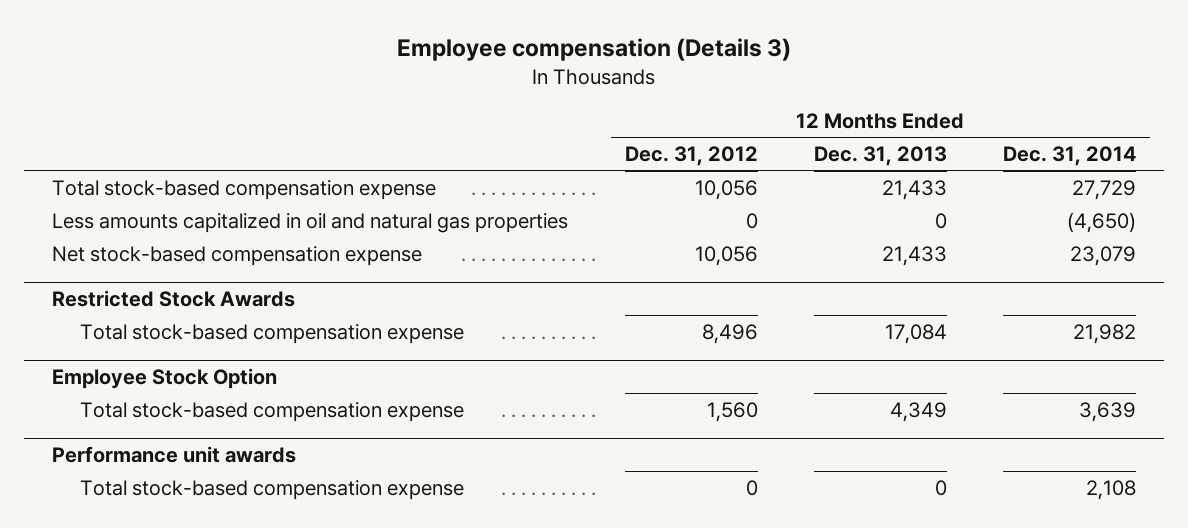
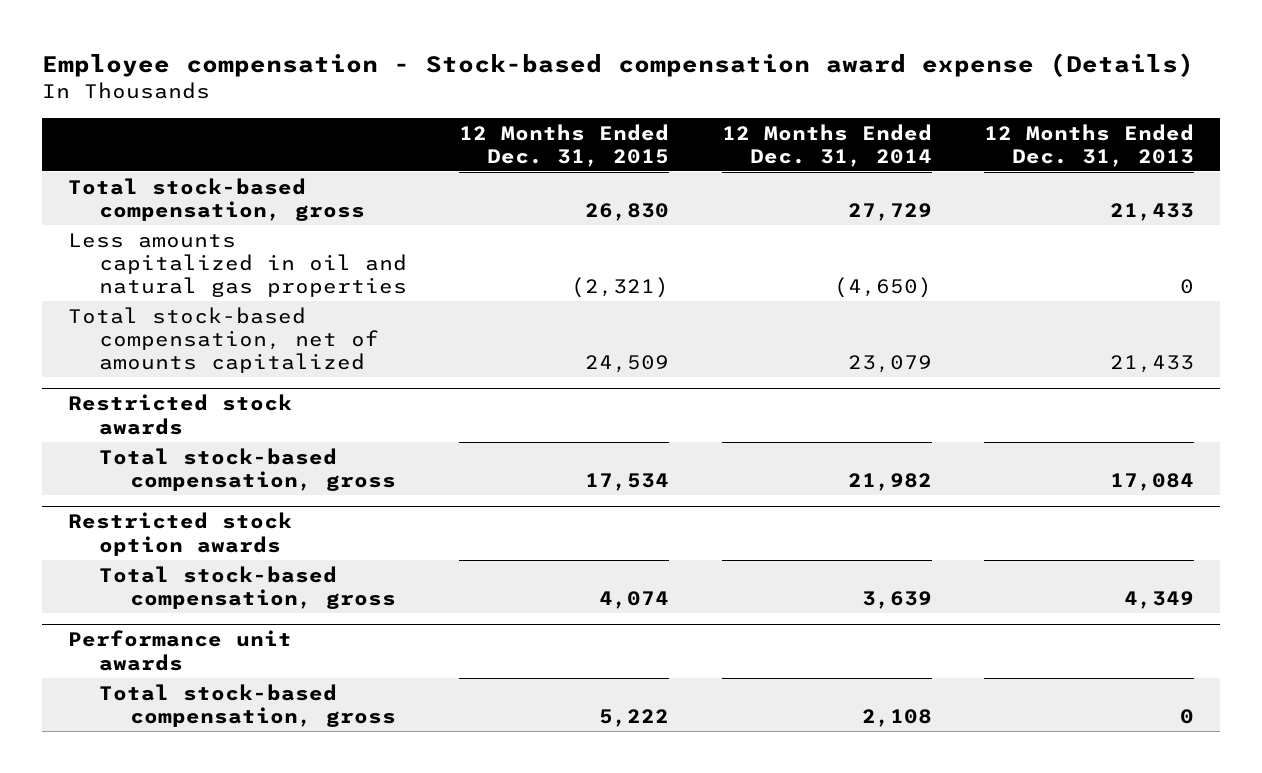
[397,38,792,62] Employee compensation (Details 3) -> [41,53,1194,78] Employee compensation - Stock-based compensation award expense (Details)
[624,146,758,167] Dec. 31, 2012 -> none
none -> [459,123,670,167] 12 Months Ended Dec. 31, 2015
[52,179,437,200] Total stock-based compensation expense -> [68,177,365,221] Total stock-based compensation, gross
[52,245,423,266] Net stock-based compensation expense -> [68,306,379,374] Total stock-based compensation, net of amounts capitalized
[52,289,296,307] Restricted Stock Awards -> [68,394,293,435] Restricted stock awards
[80,323,465,344] Total stock-based compensation expense -> [98,447,396,491] Total stock-based compensation, gross
[52,367,278,389] Employee Stock Option -> [68,512,293,556] Restricted stock option awards
[80,401,465,422] Total stock-based compensation expense -> [98,565,396,609] Total stock-based compensation, gross
[80,479,465,500] Total stock-based compensation expense -> [98,683,396,727] Total stock-based compensation, gross

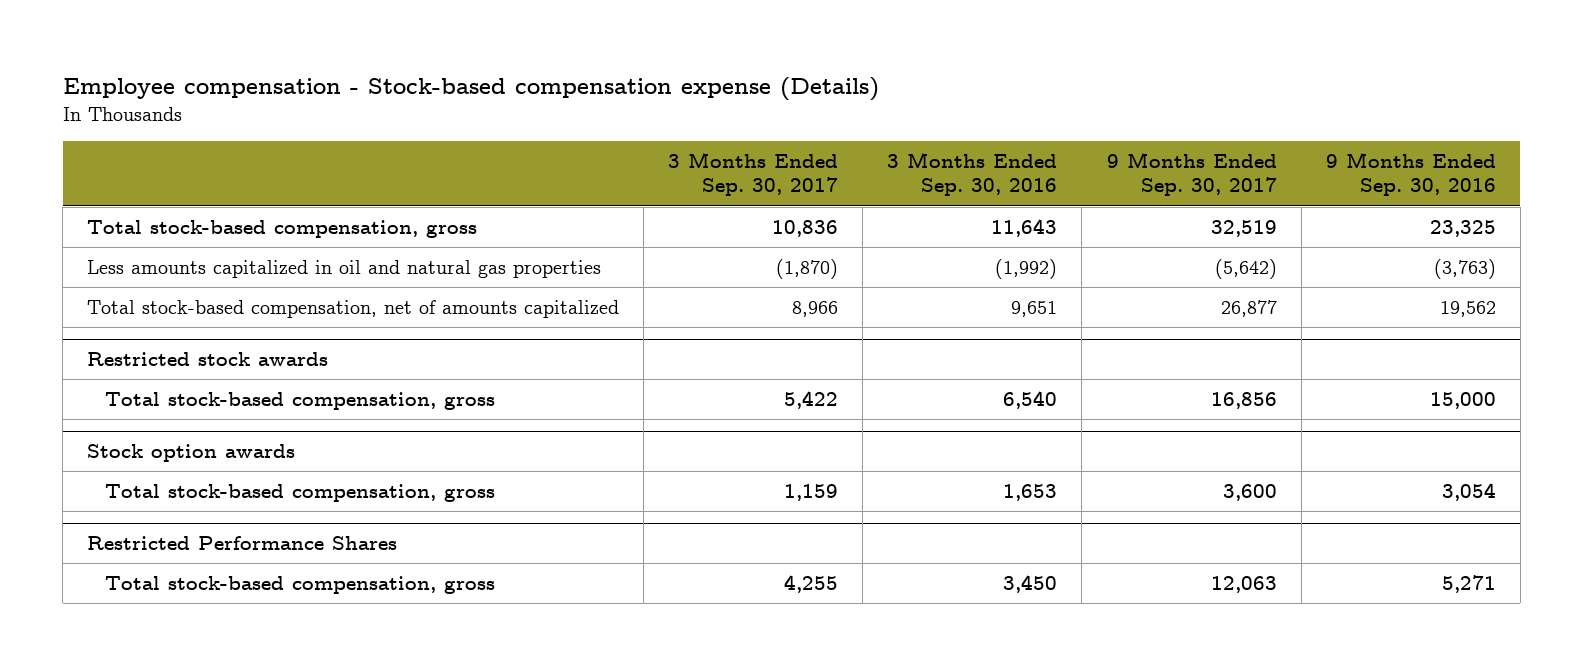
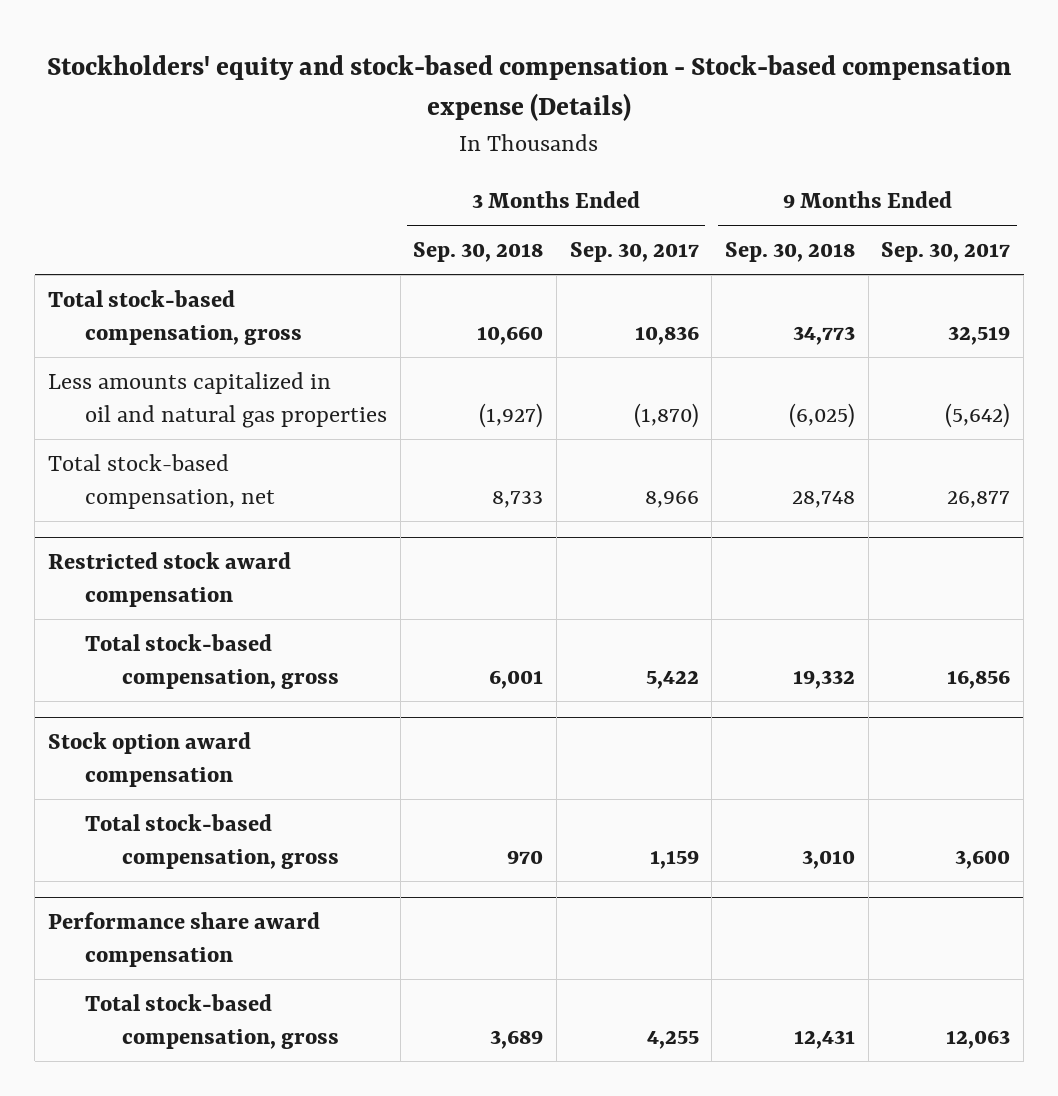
[62,76,879,101] Employee compensation - Stock-based compensation expense (Details) -> [47,55,1012,122] Stockholders' equity and stock-based compensation - Stock-based compensation expense (Details)
[887,151,1058,197] 3 Months Ended Sep. 30, 2016 -> none
[1325,151,1496,197] 9 Months Ended Sep. 30, 2016 -> none
none -> [413,242,544,263] Sep. 30, 2018
none -> [725,242,856,263] Sep. 30, 2018
[87,299,620,318] Total stock-based compensation, net of amounts capitalized -> [47,453,276,509] Total stock-based compensation, net
[87,352,329,367] Restricted stock awards -> [47,552,291,608] Restricted stock award compensation
[87,444,296,463] Stock option awards -> [47,732,251,788] Stock option award compensation
[87,536,398,551] Restricted Performance Shares -> [47,912,320,968] Performance share award compensation

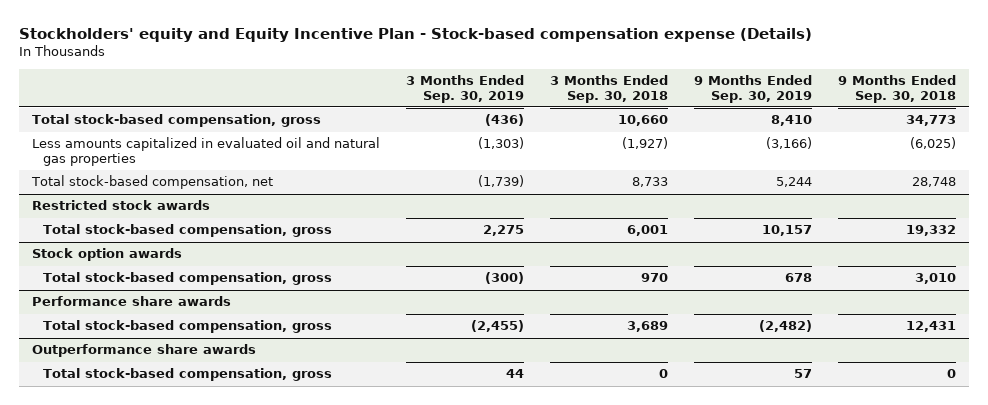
[47,55,1012,122] Stockholders' equity and stock-based compensation - Stock-based compensation expense (Details) -> [19,27,813,42] Stockholders' equity and Equity Incentive Plan - Stock-based compensation expense (Details)
[569,242,699,263] Sep. 30, 2017 -> none
[881,242,1011,263] Sep. 30, 2017 -> none
none -> [405,74,524,103] 3 Months Ended Sep. 30, 2019
none -> [693,74,812,103] 9 Months Ended Sep. 30, 2019
[47,371,388,428] Less amounts capitalized in oil and natural gas properties -> [32,137,381,167] Less amounts capitalized in evaluated oil and natural gas properties
[47,552,291,608] Restricted stock award compensation -> [32,200,211,211] Restricted stock awards
[47,732,251,788] Stock option award compensation -> [32,248,183,262] Stock option awards
[47,912,320,968] Performance share award compensation -> [32,296,232,307] Performance share awards
none -> [32,344,257,358] Outperformance share awards
none -> [43,368,333,382] Total stock-based compensation, gross

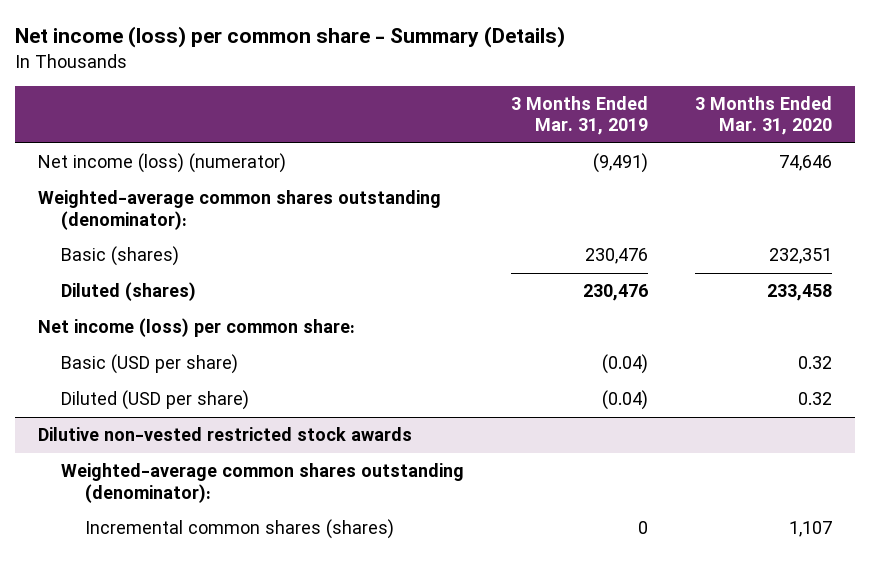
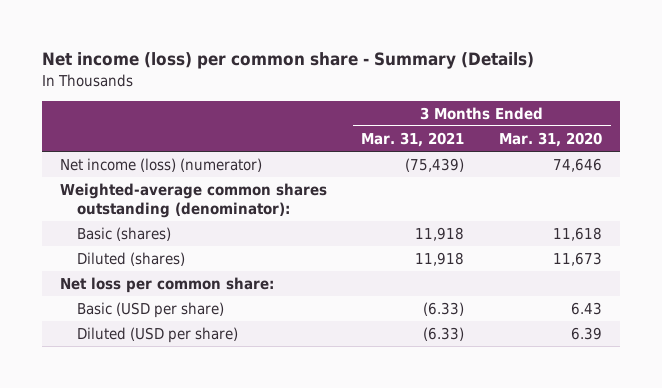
[511,95,649,136] 3 Months Ended Mar. 31, 2019 -> none
none -> [361,132,465,148] Mar. 31, 2021
[38,427,413,442] Dilutive non-vested restricted stock awards -> none
[61,463,465,503] Weighted-average common shares outstanding (denominator): -> none
[84,519,394,540] Incremental common shares (shares) -> none
[768,248,832,265] 232,351 -> [553,227,603,242] 11,618
[766,284,832,302] 233,458 -> [553,252,603,267] 11,673
[38,318,356,338] Net income (loss) per common share: -> [59,277,274,294] Net loss per common share:
[797,356,832,370] 0.32 -> [571,302,603,316] 6.43
[797,392,832,406] 0.32 -> [571,327,603,341] 6.39

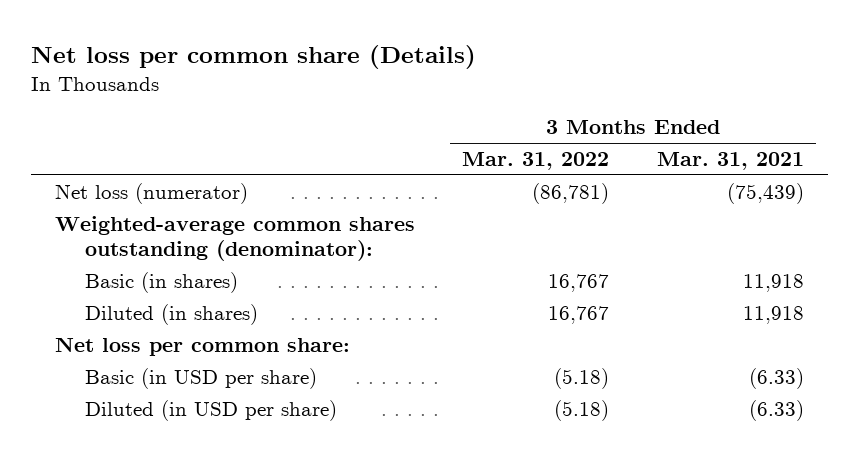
[42,52,535,70] Net income (loss) per common share - Summary (Details) -> [31,45,477,70] Net loss per common share (Details)
[499,132,603,148] Mar. 31, 2020 -> none
none -> [462,151,610,170] Mar. 31, 2022
[59,158,262,173] Net income (loss) (numerator) -> [54,182,248,204] Net loss (numerator)
[77,227,172,242] Basic (shares) -> [85,271,239,293] Basic (in shares)
[77,252,186,267] Diluted (shares) -> [85,303,259,325] Diluted (in shares)
[77,302,225,319] Basic (USD per share) -> [85,367,318,389] Basic (in USD per share)
[77,327,239,344] Diluted (USD per share) -> [85,399,338,421] Diluted (in USD per share)

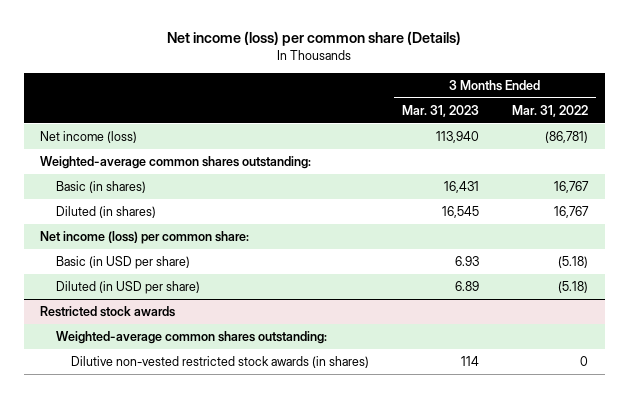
[31,45,477,70] Net loss per common share (Details) -> [167,31,462,47] Net income (loss) per common share (Details)
[656,151,804,170] Mar. 31, 2021 -> none
none -> [402,104,480,117] Mar. 31, 2023
[54,182,248,204] Net loss (numerator) -> [40,130,138,143] Net income (loss)
[54,215,415,262] Weighted-average common shares outstanding (denominator): -> [40,155,312,169] Weighted-average common shares outstanding:
[54,336,350,356] Net loss per common share: -> [40,230,250,244] Net income (loss) per common share:
none -> [40,305,176,317] Restricted stock awards
none -> [55,330,327,344] Weighted-average common shares outstanding:
none -> [71,355,370,368] Dilutive non-vested restricted stock awards (in shares)

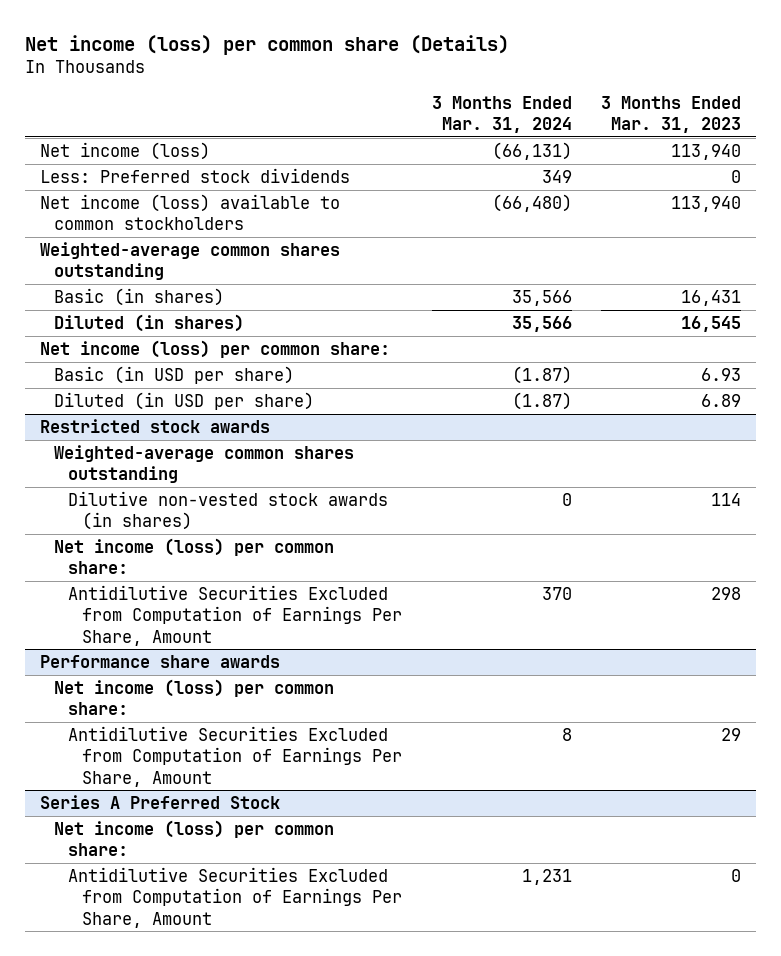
[512,104,589,117] Mar. 31, 2022 -> none
none -> [431,95,572,134] 3 Months Ended Mar. 31, 2024
none -> [39,167,350,183] Less: Preferred stock dividends
none -> [39,193,340,231] Net income (loss) available to common stockholders
[40,155,312,169] Weighted-average common shares outstanding: -> [39,241,340,281] Weighted-average common shares outstanding
[55,330,327,344] Weighted-average common shares outstanding: -> [53,444,354,484] Weighted-average common shares outstanding
[71,355,370,368] Dilutive non-vested restricted stock awards (in shares) -> [68,490,389,531] Dilutive non-vested stock awards (in shares)
none -> [53,537,334,575] Net income (loss) per common share:
none -> [68,584,403,646] Antidilutive Securities Excluded from Computation of Earnings Per Share, Amount
none -> [39,654,280,668] Performance share awards
none -> [53,678,334,716] Net income (loss) per common share:
none -> [68,725,403,787] Antidilutive Securities Excluded from Computation of Earnings Per Share, Amount
none -> [39,794,280,809] Series A Preferred Stock
none -> [53,819,334,857] Net income (loss) per common share:
none -> [68,866,403,928] Antidilutive Securities Excluded from Computation of Earnings Per Share, Amount

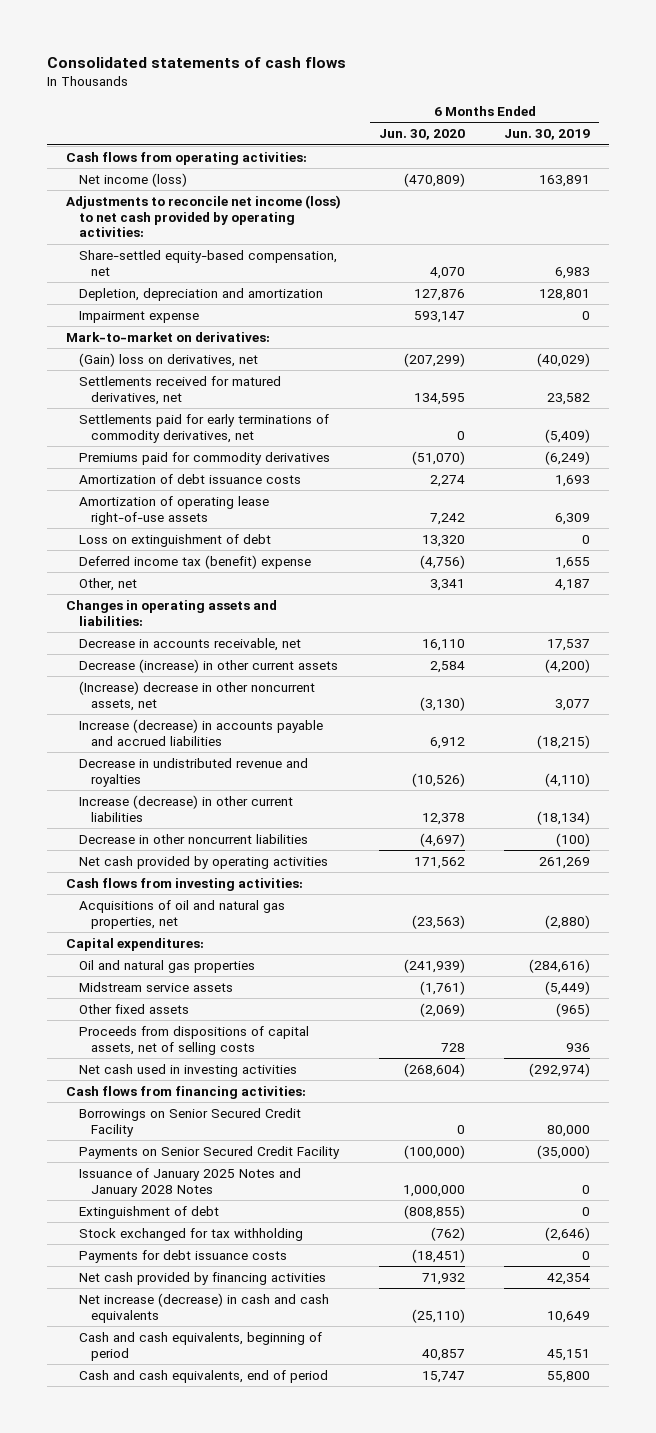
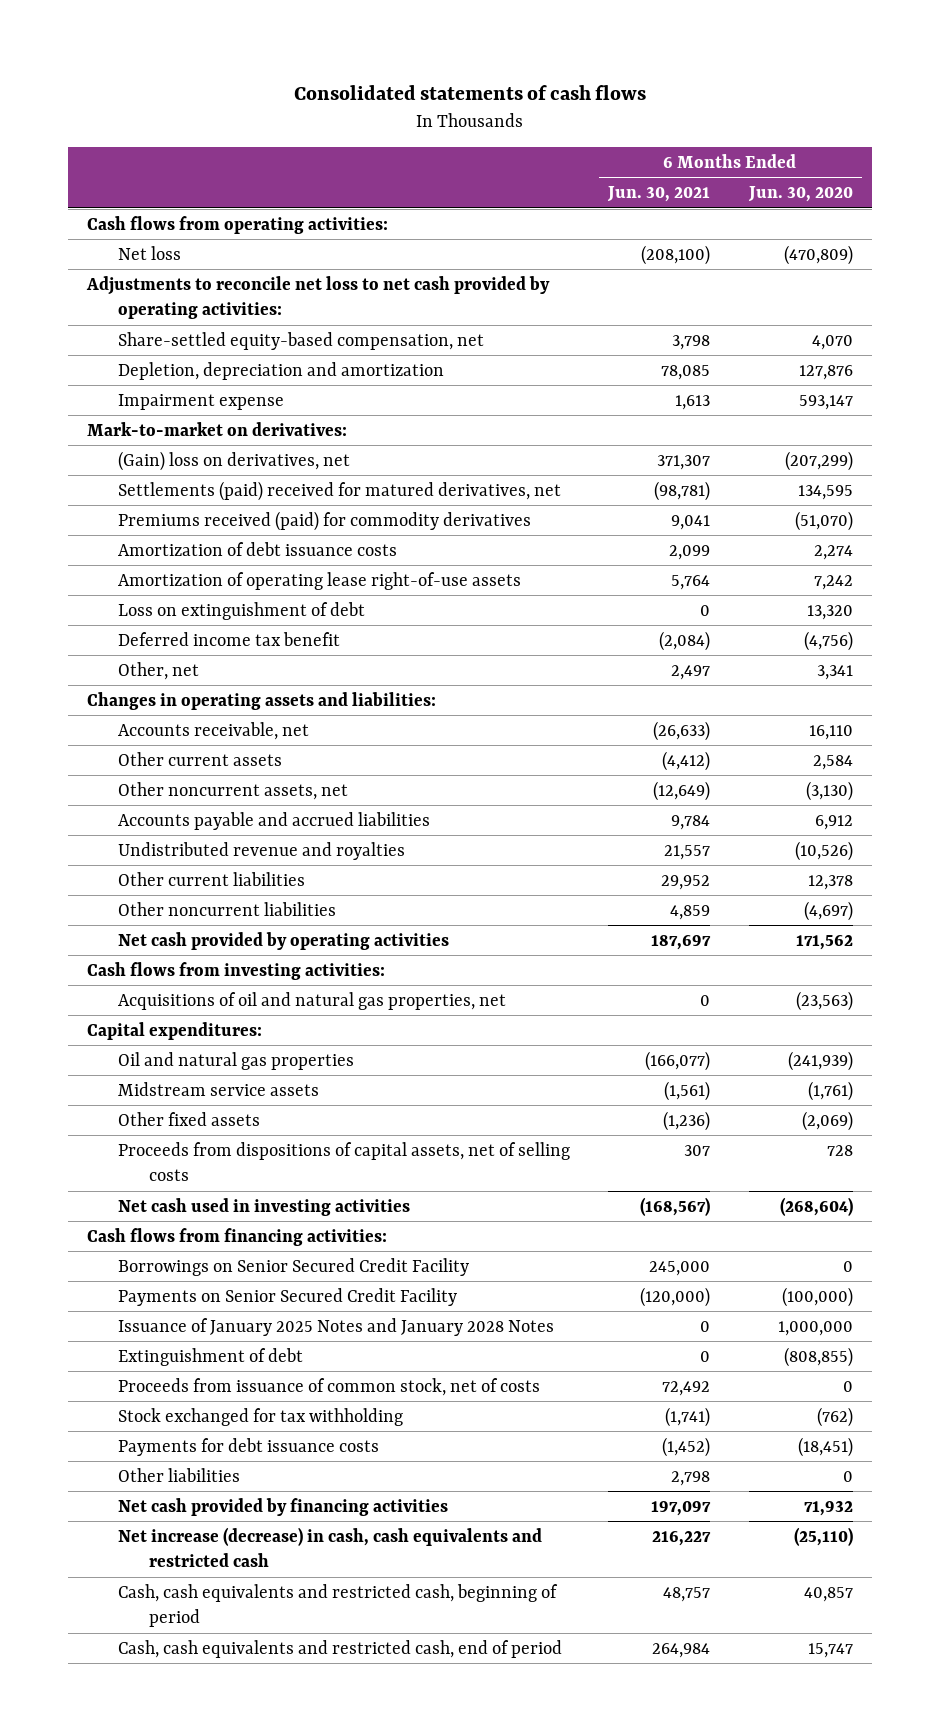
[503,129,590,141] Jun. 30, 2019 -> none
none -> [607,186,711,203] Jun. 30, 2021
[78,173,187,188] Net income (loss) -> [118,245,182,260] Net loss
[66,195,342,238] Adjustments to reconcile net income (loss) to net cash provided by operating activities: -> [86,275,551,320] Adjustments to reconcile net loss to net cash provided by operating activities:
[78,414,329,443] Settlements paid for early terminations of commodity derivatives, net -> none
[78,376,281,405] Settlements received for matured derivatives, net -> [118,480,562,501] Settlements (paid) received for matured derivatives, net
[78,452,330,466] Premiums paid for commodity derivatives -> [118,510,532,531] Premiums received (paid) for commodity derivatives
[78,555,311,570] Deferred income tax (benefit) expense -> [118,631,341,646] Deferred income tax benefit
[78,638,301,652] Decrease in accounts receivable, net -> [118,721,310,740] Accounts receivable, net
[78,659,338,674] Decrease (increase) in other current assets -> [118,751,283,766] Other current assets
[78,681,315,711] (Increase) decrease in other noncurrent assets, net -> [118,781,349,800] Other noncurrent assets, net
[78,719,323,746] Increase (decrease) in accounts payable and accrued liabilities -> [118,811,431,830] Accounts payable and accrued liabilities
[78,758,308,787] Decrease in undistributed revenue and royalties -> [118,841,406,860] Undistributed revenue and royalties
[78,795,293,822] Increase (decrease) in other current liabilities -> [118,871,306,886] Other current liabilities
[78,834,308,845] Decrease in other noncurrent liabilities -> [118,901,337,916] Other noncurrent liabilities
none -> [118,1377,541,1396] Proceeds from issuance of common stock, net of costs
none -> [118,1467,241,1482] Other liabilities
[78,1293,329,1323] Net increase (decrease) in cash and cash equivalents -> [118,1526,543,1568] Net increase (decrease) in cash, cash equivalents and restricted cash
[78,1332,322,1361] Cash and cash equivalents, beginning of period -> [118,1583,559,1628] Cash, cash equivalents and restricted cash, beginning of period
[78,1370,328,1384] Cash and cash equivalents, end of period -> [118,1639,563,1658] Cash, cash equivalents and restricted cash, end of period

